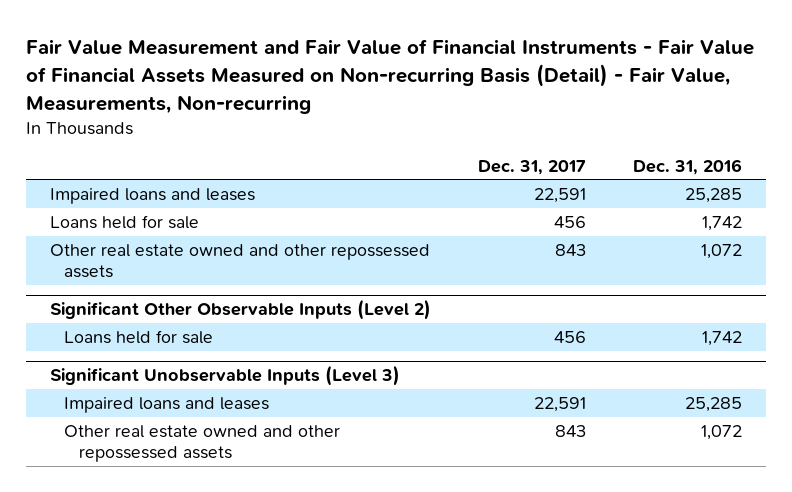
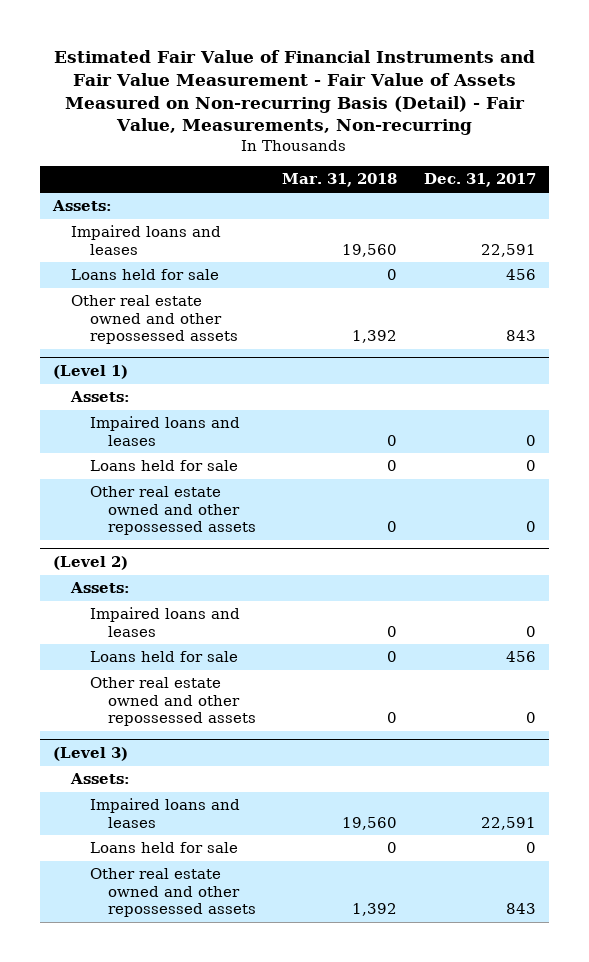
[25,38,754,114] Fair Value Measurement and Fair Value of Financial Instruments - Fair Value of Financial Assets Measured on Non-recurring Basis (Detail) - Fair Value, Measurements, Non-recurring -> [54,49,536,136] Estimated Fair Value of Financial Instruments and Fair Value Measurement - Fair Value of Assets Measured on Non-recurring Basis (Detail) - Fair Value, Measurements, Non-recurring
[633,158,743,175] Dec. 31, 2016 -> none
none -> [282,173,398,188] Mar. 31, 2018
none -> [52,200,113,212] Assets:
none -> [53,365,129,380] (Level 1)
none -> [70,391,131,403] Assets:
none -> [89,416,240,446] Impaired loans and leases
none -> [89,460,238,472] Loans held for sale
none -> [89,486,257,536] Other real estate owned and other repossessed assets
[49,299,431,321] Significant Other Observable Inputs (Level 2) -> [53,556,129,571] (Level 2)
none -> [70,582,131,594] Assets:
none -> [89,607,240,637] Impaired loans and leases
none -> [89,677,257,727] Other real estate owned and other repossessed assets
[49,365,400,387] Significant Unobservable Inputs (Level 3) -> [53,747,129,762] (Level 3)
none -> [70,773,131,785] Assets:
none -> [89,842,238,854] Loans held for sale

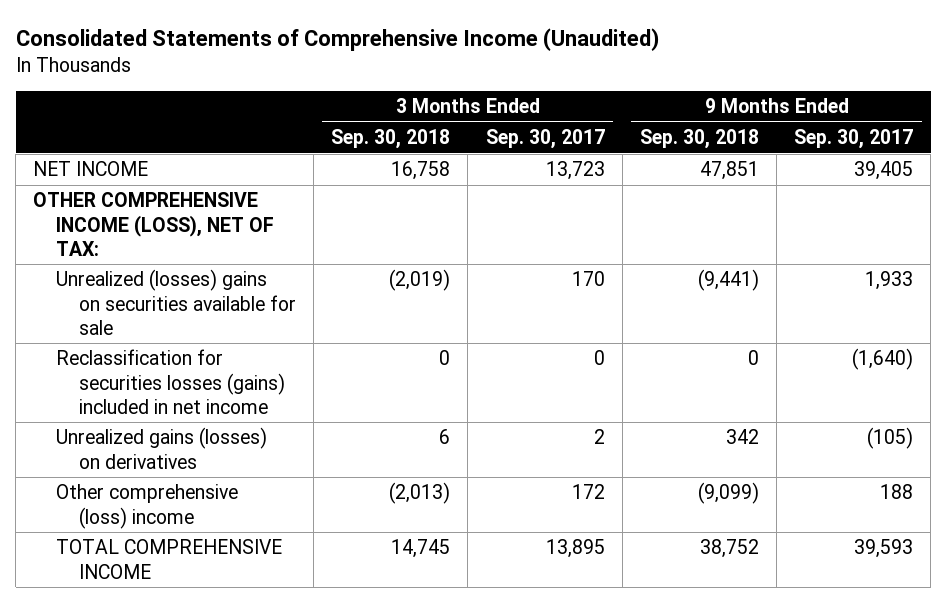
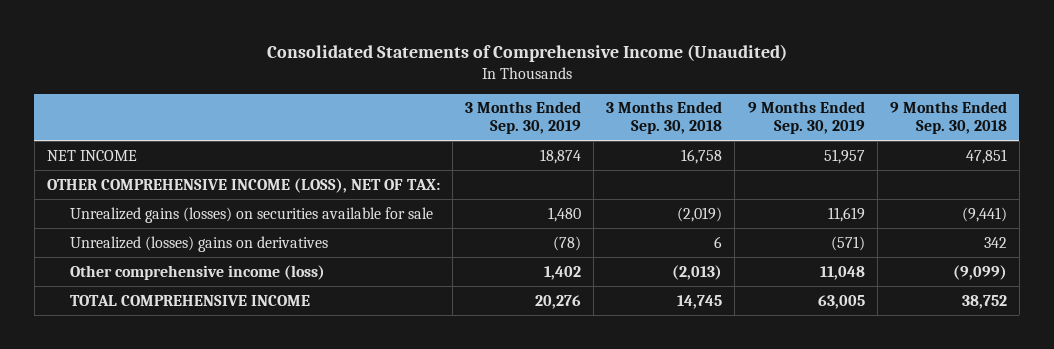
[485,129,605,150] Sep. 30, 2017 -> none
[794,129,914,150] Sep. 30, 2017 -> none
none -> [465,101,582,135] 3 Months Ended Sep. 30, 2019
none -> [747,101,865,135] 9 Months Ended Sep. 30, 2019
[56,349,285,414] Reclassification for securities losses (gains) included in net income -> none
[56,269,296,335] Unrealized (losses) gains on securities available for sale -> [70,206,434,223] Unrealized gains (losses) on securities available for sale
[56,427,268,469] Unrealized gains (losses) on derivatives -> [70,235,329,252] Unrealized (losses) gains on derivatives
[56,484,239,529] Other comprehensive (loss) income -> [70,264,326,280] Other comprehensive income (loss)

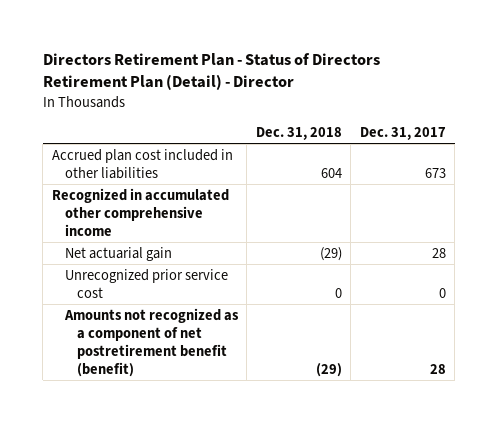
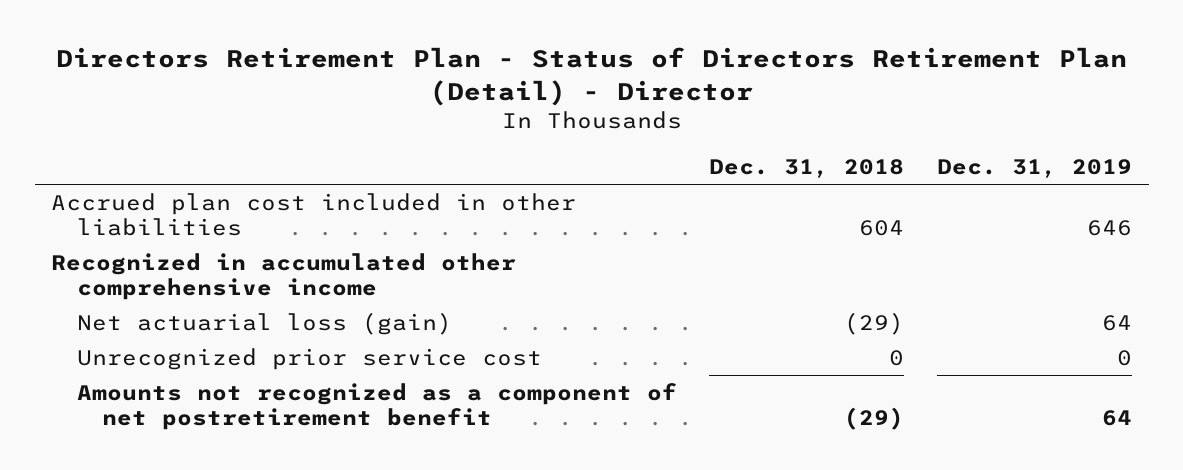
[359,127,446,141] Dec. 31, 2017 -> none
none -> [937,159,1133,179] Dec. 31, 2019
[64,246,172,261] Net actuarial gain -> [76,311,452,335] Net actuarial loss (gain)
[63,307,239,377] Amounts not recognized as a component of net postretirement benefit (benefit) -> [76,382,677,430] Amounts not recognized as a component of net postretirement benefit

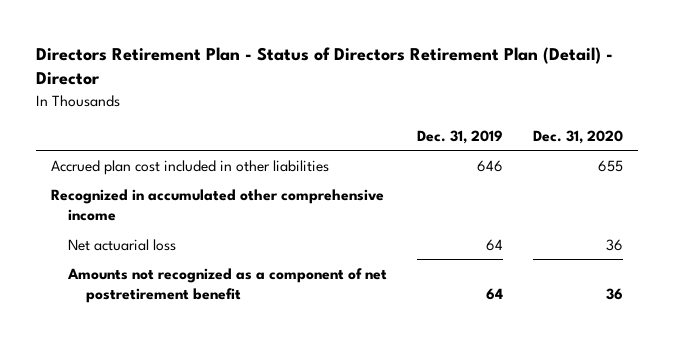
[709,159,905,179] Dec. 31, 2018 -> none
none -> [533,129,624,144] Dec. 31, 2020
[76,347,542,370] Unrecognized prior service cost -> none
[76,311,452,335] Net actuarial loss (gain) -> [68,238,177,251] Net actuarial loss

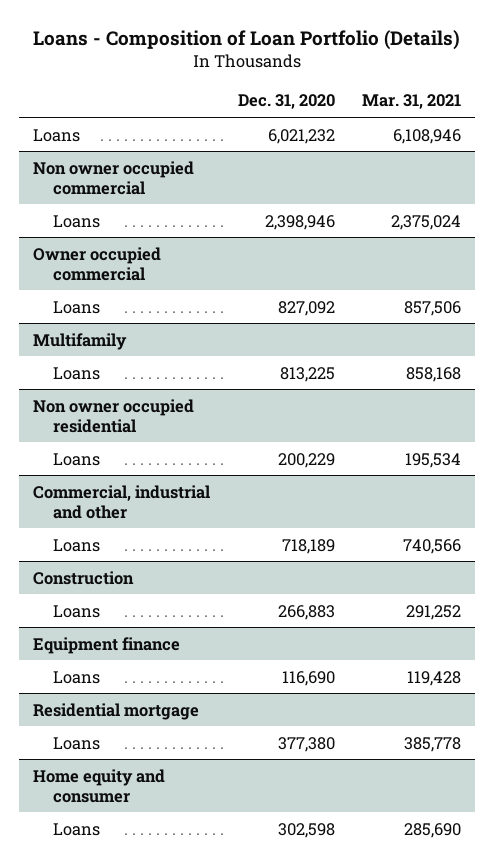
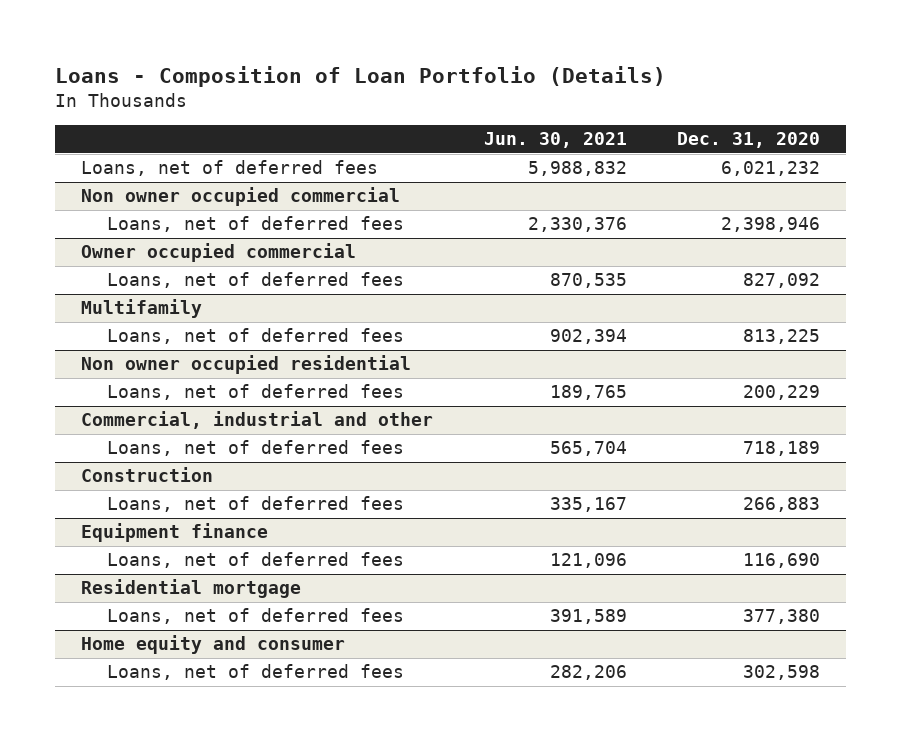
[362,94,462,110] Mar. 31, 2021 -> none
none -> [483,132,627,149] Jun. 30, 2021
[33,128,81,142] Loans -> [80,160,378,177] Loans, net of deferred fees
[52,214,100,228] Loans -> [107,216,405,233] Loans, net of deferred fees
[52,300,100,314] Loans -> [107,272,405,289] Loans, net of deferred fees
[52,366,100,380] Loans -> [107,328,405,345] Loans, net of deferred fees
[52,452,100,466] Loans -> [107,384,405,401] Loans, net of deferred fees
[52,538,100,552] Loans -> [107,440,405,457] Loans, net of deferred fees
[52,604,100,618] Loans -> [107,496,405,513] Loans, net of deferred fees
[52,670,100,684] Loans -> [107,552,405,569] Loans, net of deferred fees
[52,736,100,750] Loans -> [107,608,405,625] Loans, net of deferred fees
[52,822,100,836] Loans -> [107,664,405,681] Loans, net of deferred fees

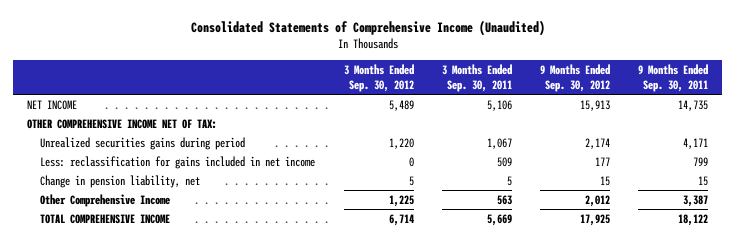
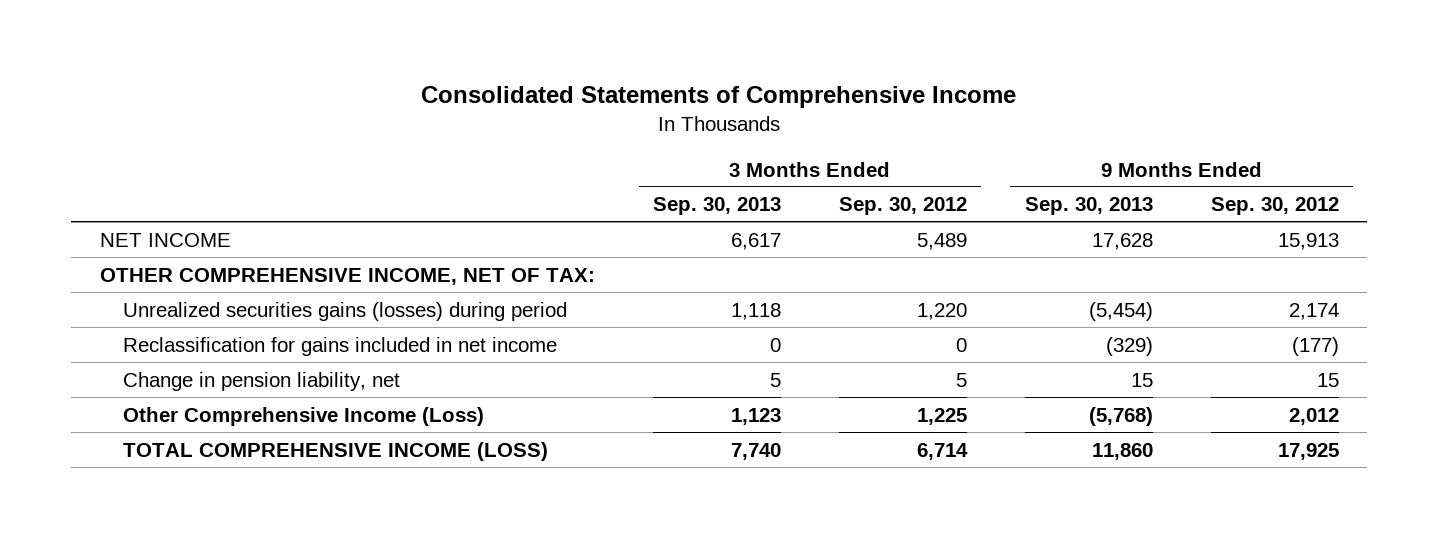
[190,19,545,36] Consolidated Statements of Comprehensive Income (Unaudited) -> [421,86,1017,109] Consolidated Statements of Comprehensive Income
[441,63,512,92] 3 Months Ended Sep. 30, 2011 -> none
[638,63,709,92] 9 Months Ended Sep. 30, 2011 -> none
none -> [652,197,781,216] Sep. 30, 2013
none -> [1024,197,1153,216] Sep. 30, 2013
[27,118,218,129] OTHER COMPREHENSIVE INCOME NET OF TAX: -> [100,267,596,285] OTHER COMPREHENSIVE INCOME, NET OF TAX:
[40,136,246,150] Unrealized securities gains during period -> [123,301,568,321] Unrealized securities gains (losses) during period
[40,155,316,169] Less: reclassification for gains included in net income -> [123,336,558,356] Reclassification for gains included in net income
[594,156,610,166] 177 -> [1291,336,1339,356] (177)
[40,193,171,207] Other Comprehensive Income -> [123,406,485,426] Other Comprehensive Income (Loss)
[40,213,171,224] TOTAL COMPREHENSIVE INCOME -> [123,441,549,461] TOTAL COMPREHENSIVE INCOME (LOSS)

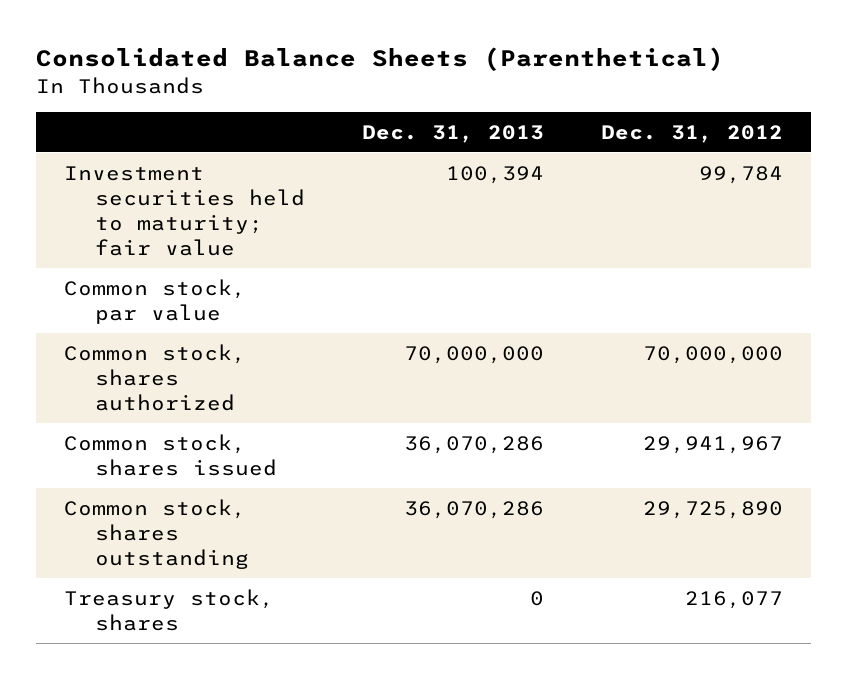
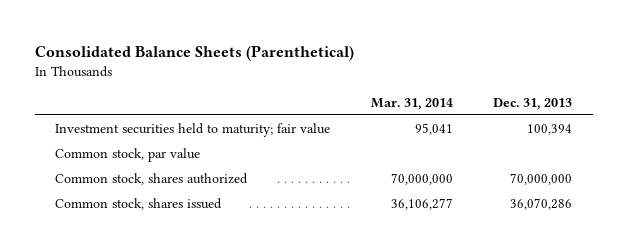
[600,124,783,143] Dec. 31, 2012 -> none
none -> [370,97,453,110] Mar. 31, 2014
[64,498,250,569] Common stock, shares outstanding -> none
[64,588,275,631] Treasury stock, shares -> none

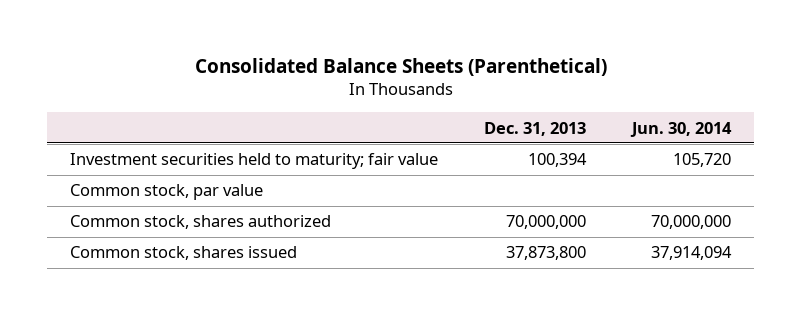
[370,97,453,110] Mar. 31, 2014 -> none
none -> [630,121,733,137] Jun. 30, 2014
[510,198,573,211] 36,070,286 -> [506,246,587,261] 37,873,800

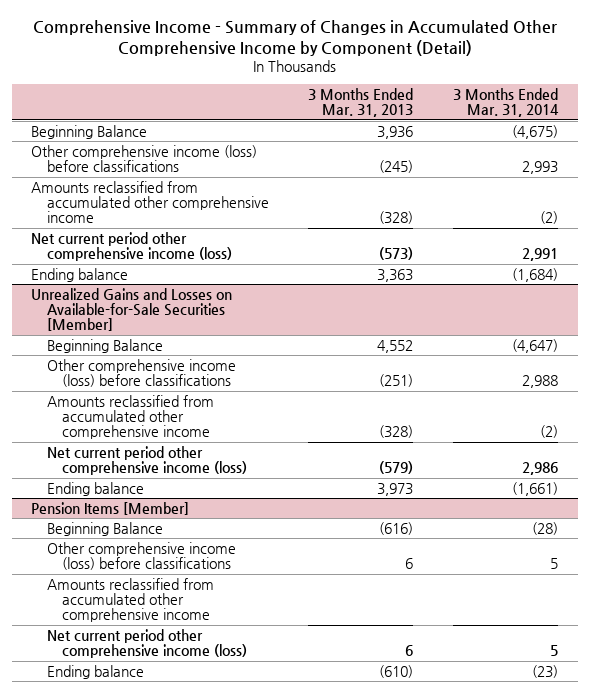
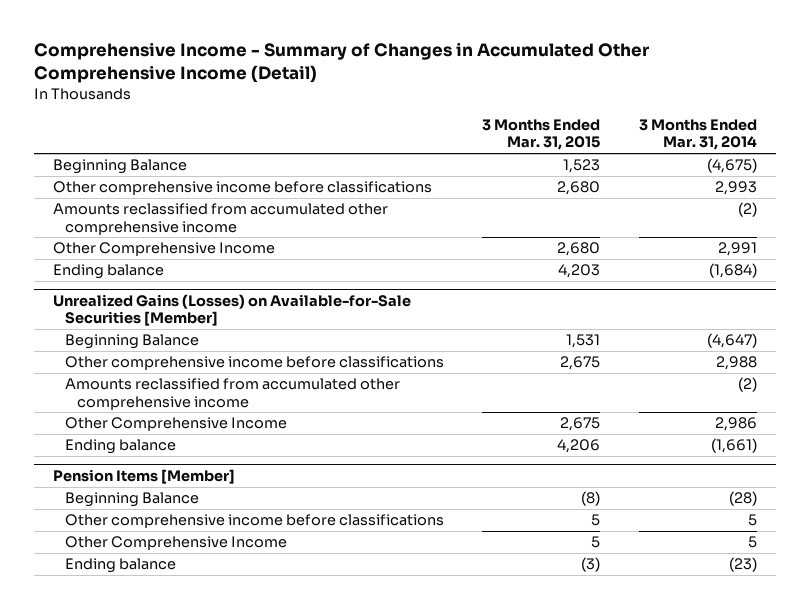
[32,20,557,56] Comprehensive Income - Summary of Changes in Accumulated Other Comprehensive Income by Component (Detail) -> [33,42,649,84] Comprehensive Income - Summary of Changes in Accumulated Other Comprehensive Income (Detail)
[308,87,414,118] 3 Months Ended Mar. 31, 2013 -> none
none -> [482,119,601,151] 3 Months Ended Mar. 31, 2015
[31,144,258,173] Other comprehensive income (loss) before classifications -> [52,181,432,196] Other comprehensive income before classifications
[31,231,232,262] Net current period other comprehensive income (loss) -> [52,242,275,257] Other Comprehensive Income
[31,287,233,332] Unrealized Gains and Losses on Available-for-Sale Securities [Member] -> [52,294,411,327] Unrealized Gains (Losses) on Available-for-Sale Securities [Member]
[46,358,236,388] Other comprehensive income (loss) before classifications -> [65,356,445,371] Other comprehensive income before classifications
[46,445,248,476] Net current period other comprehensive income (loss) -> [65,417,288,432] Other Comprehensive Income
[46,577,214,623] Amounts reclassified from accumulated other comprehensive income -> none
[46,541,236,571] Other comprehensive income (loss) before classifications -> [65,514,445,529] Other comprehensive income before classifications
[46,628,248,659] Net current period other comprehensive income (loss) -> [65,536,288,551] Other Comprehensive Income

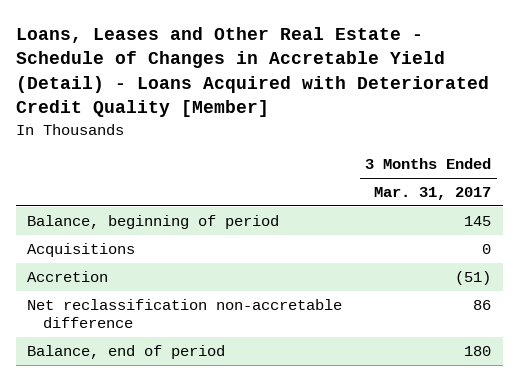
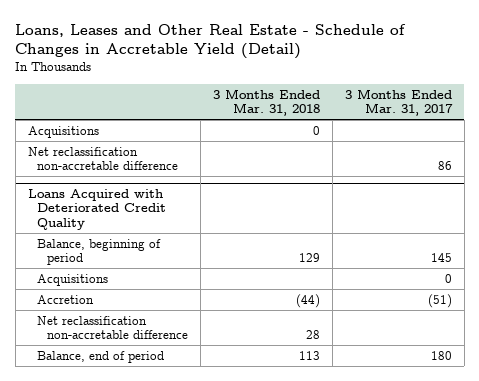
[15,27,489,118] Loans, Leases and Other Real Estate - Schedule of Changes in Accretable Yield (Detail) - Loans Acquired with Deteriorated Credit Quality [Member] -> [15,23,407,60] Loans, Leases and Other Real Estate - Schedule of Changes in Accretable Yield (Detail)
none -> [212,88,320,117] 3 Months Ended Mar. 31, 2018
none -> [27,125,99,138] Acquisitions
[27,299,343,329] Net reclassification non-accretable difference -> [27,146,179,171] Net reclassification non-accretable difference
none -> [27,188,167,230] Loans Acquired with Deteriorated Credit Quality
none -> [37,315,189,340] Net reclassification non-accretable difference

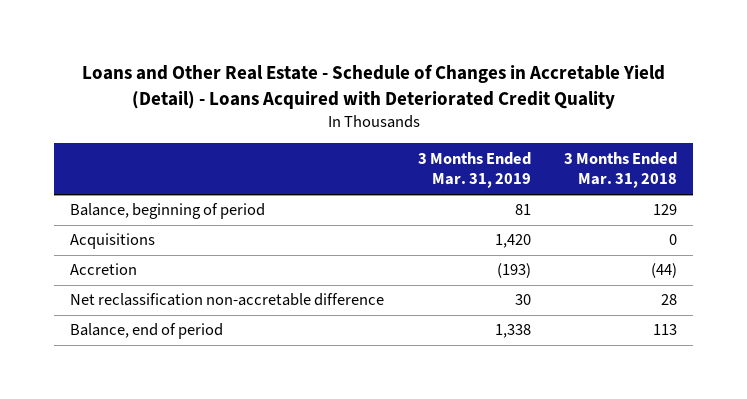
[15,23,407,60] Loans, Leases and Other Real Estate - Schedule of Changes in Accretable Yield (Detail) -> [81,64,665,109] Loans and Other Real Estate - Schedule of Changes in Accretable Yield (Detail) - Loans Acquired with Deteriorated Credit Quality
[344,88,453,117] 3 Months Ended Mar. 31, 2017 -> none
none -> [417,151,531,189] 3 Months Ended Mar. 31, 2019
[27,146,179,171] Net reclassification non-accretable difference -> none
[27,188,167,230] Loans Acquired with Deteriorated Credit Quality -> none
[37,273,109,286] Acquisitions -> none
[27,125,99,138] Acquisitions -> [70,233,156,250] Acquisitions

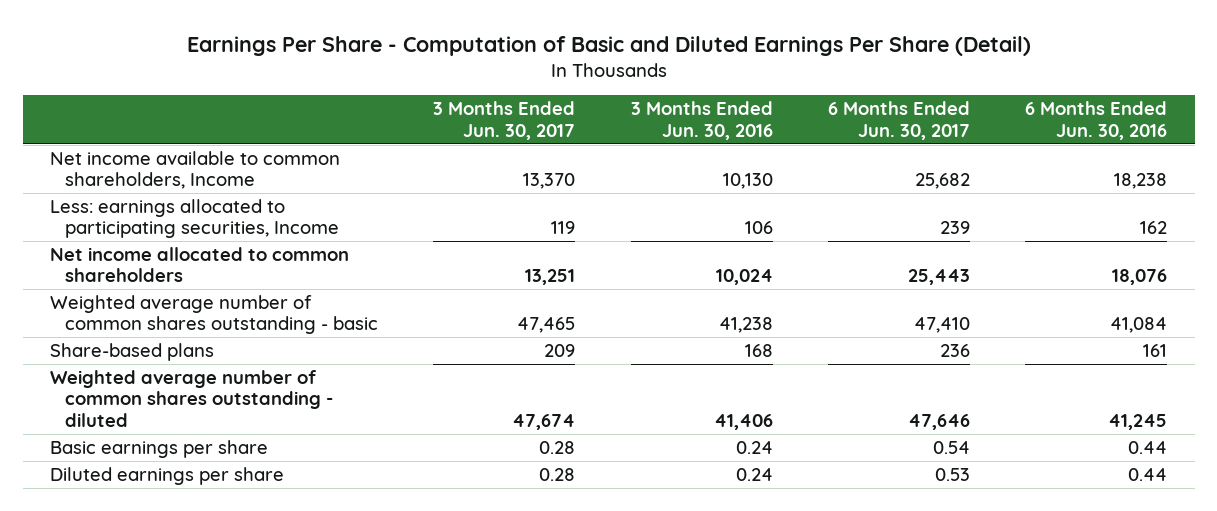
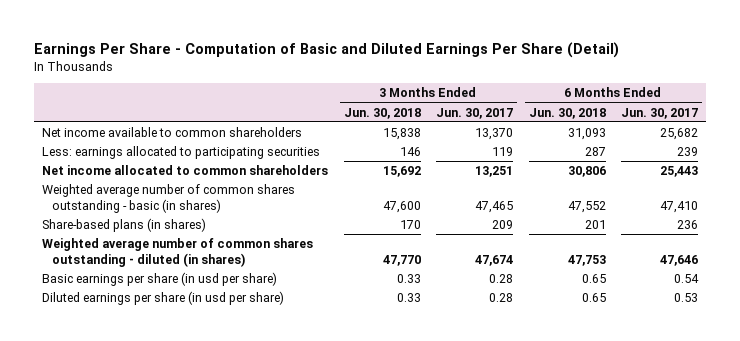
[630,101,773,140] 3 Months Ended Jun. 30, 2016 -> none
[1024,101,1167,140] 6 Months Ended Jun. 30, 2016 -> none
none -> [343,107,421,119] Jun. 30, 2018
none -> [528,107,606,119] Jun. 30, 2018
[50,151,341,190] Net income available to common shareholders, Income -> [42,127,303,138] Net income available to common shareholders
[50,199,340,239] Less: earnings allocated to participating securities, Income -> [42,146,321,160] Less: earnings allocated to participating securities
[50,295,379,335] Weighted average number of common shares outstanding - basic -> [42,184,296,213] Weighted average number of common shares outstanding - basic (in shares)
[50,343,215,362] Share-based plans -> [42,218,207,233] Share-based plans (in shares)
[50,370,334,427] Weighted average number of common shares outstanding - diluted -> [42,238,314,267] Weighted average number of common shares outstanding - diluted (in shares)
[50,440,269,459] Basic earnings per share -> [42,272,278,287] Basic earnings per share (in usd per share)
[50,467,285,486] Diluted earnings per share -> [42,291,285,306] Diluted earnings per share (in usd per share)

